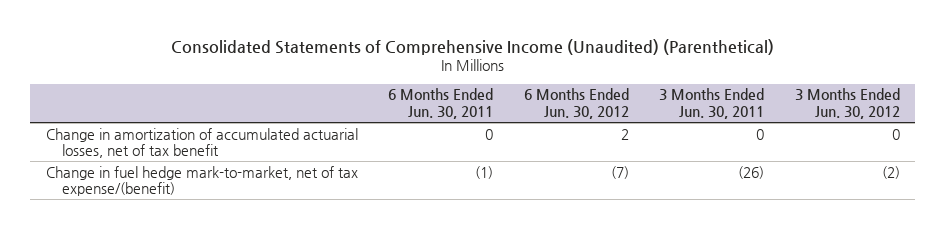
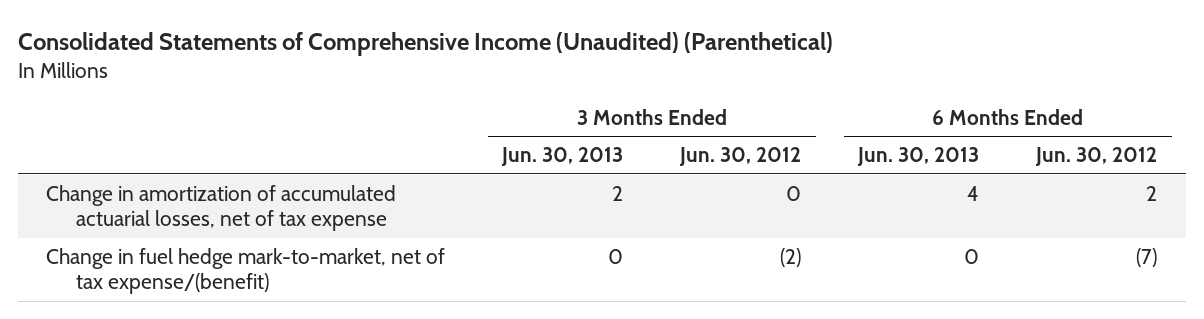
[388,88,494,120] 6 Months Ended Jun. 30, 2011 -> none
[659,88,765,120] 3 Months Ended Jun. 30, 2011 -> none
none -> [501,147,624,167] Jun. 30, 2013
none -> [857,147,980,167] Jun. 30, 2013
[45,127,358,159] Change in amortization of accumulated actuarial losses, net of tax benefit -> [46,184,397,232] Change in amortization of accumulated actuarial losses, net of tax expense

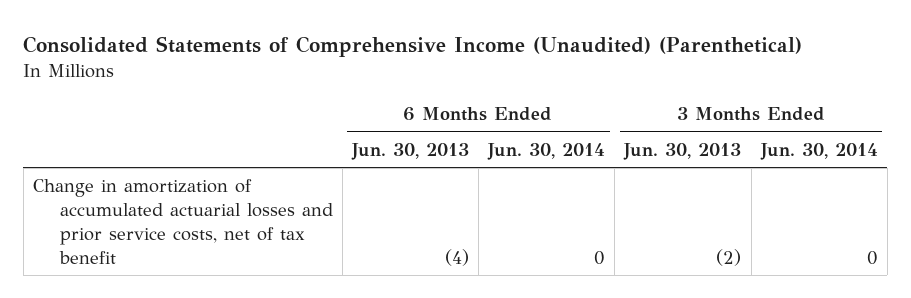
[679,147,802,167] Jun. 30, 2012 -> none
[1035,147,1158,167] Jun. 30, 2012 -> none
none -> [487,142,606,160] Jun. 30, 2014
none -> [759,142,878,160] Jun. 30, 2014
[46,247,446,295] Change in fuel hedge mark-to-market, net of tax expense/(benefit) -> none
[46,184,397,232] Change in amortization of accumulated actuarial losses, net of tax expense -> [32,179,333,264] Change in amortization of accumulated actuarial losses and prior service costs, net of tax benefit
[612,185,624,201] 2 -> [716,248,742,266] (2)
[967,185,980,201] 4 -> [444,248,469,266] (4)

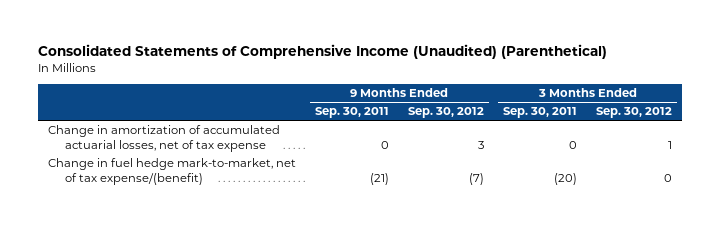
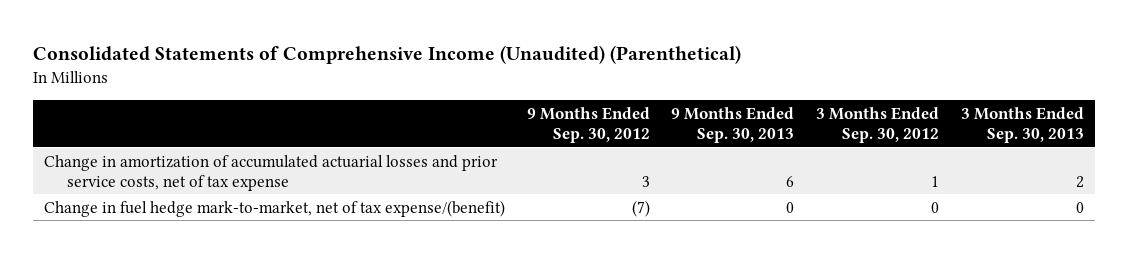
[314,107,389,119] Sep. 30, 2011 -> none
[502,107,577,119] Sep. 30, 2011 -> none
none -> [671,106,795,144] 9 Months Ended Sep. 30, 2013
none -> [960,106,1084,144] 3 Months Ended Sep. 30, 2013
[47,125,280,153] Change in amortization of accumulated actuarial losses, net of tax expense -> [44,154,499,191] Change in amortization of accumulated actuarial losses and prior service costs, net of tax expense

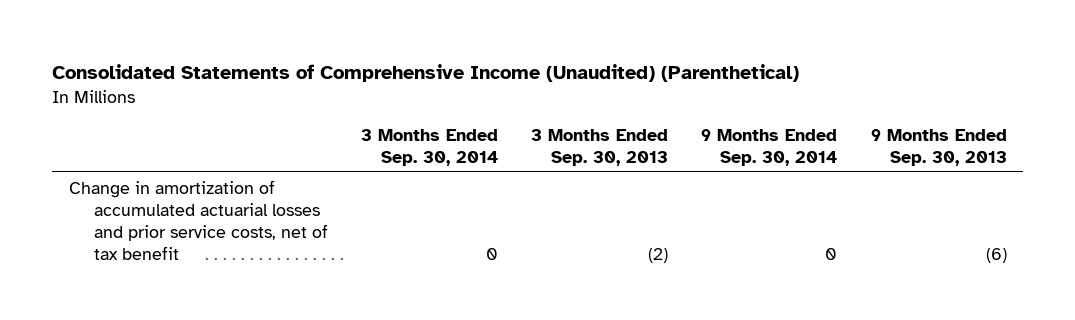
[526,106,650,144] 9 Months Ended Sep. 30, 2012 -> none
[816,106,940,144] 3 Months Ended Sep. 30, 2012 -> none
none -> [360,129,498,167] 3 Months Ended Sep. 30, 2014
none -> [701,129,838,167] 9 Months Ended Sep. 30, 2014
[44,199,506,217] Change in fuel hedge mark-to-market, net of tax expense/(benefit) -> none
[44,154,499,191] Change in amortization of accumulated actuarial losses and prior service costs, net of tax expense -> [68,179,328,260] Change in amortization of accumulated actuarial losses and prior service costs, net of tax benefit
[786,175,795,187] 6 -> [985,247,1007,263] (6)
[1075,175,1084,188] 2 -> [648,247,669,263] (2)

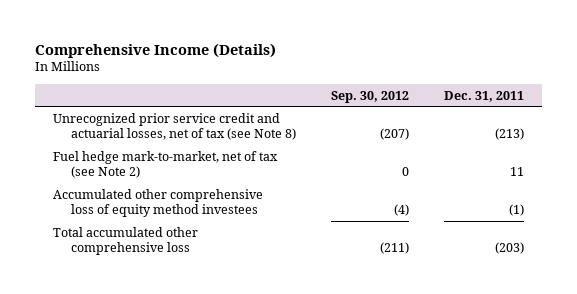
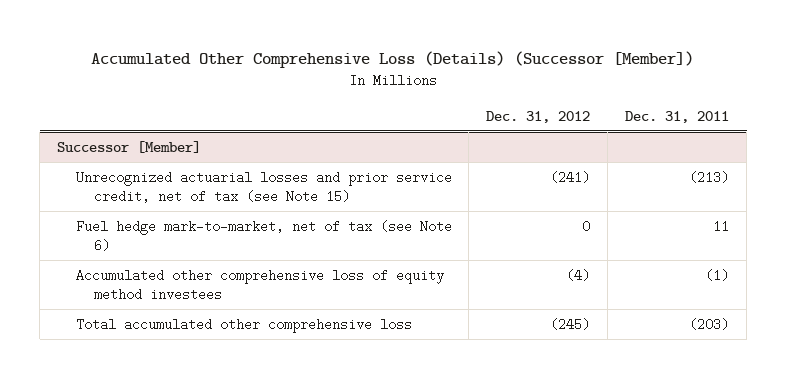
[35,42,277,58] Comprehensive Income (Details) -> [91,50,695,68] Accumulated Other Comprehensive Loss (Details) (Successor [Member])
[330,90,409,103] Sep. 30, 2012 -> none
none -> [486,110,591,123] Dec. 31, 2012
none -> [56,140,201,153] Successor [Member]
[52,112,296,140] Unrecognized prior service credit and actuarial losses, net of tax (see Note 8) -> [75,170,452,203] Unrecognized actuarial losses and prior service credit, net of tax (see Note 15)
[52,150,278,178] Fuel hedge mark-to-market, net of tax (see Note 2) -> [75,219,452,252] Fuel hedge mark-to-market, net of tax (see Note 6)

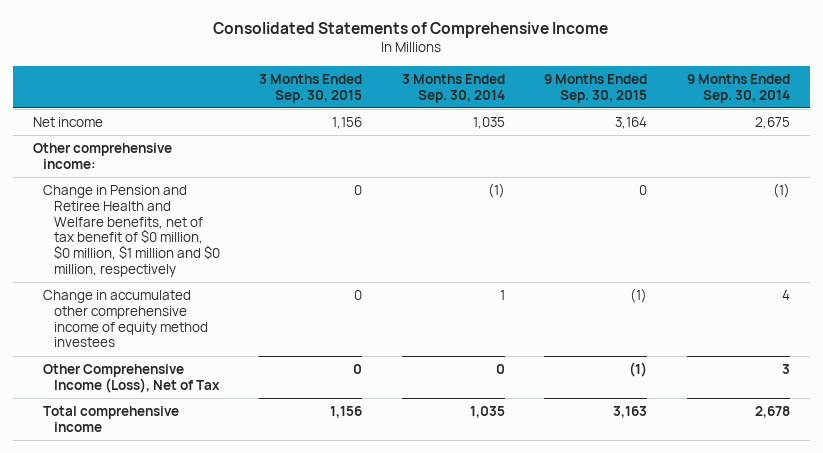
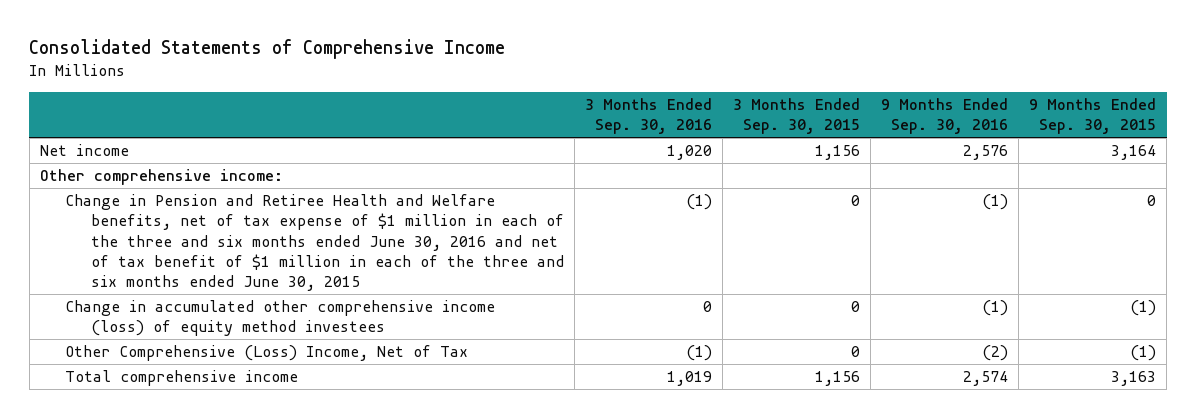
[401,73,505,103] 3 Months Ended Sep. 30, 2014 -> none
[687,73,791,103] 9 Months Ended Sep. 30, 2014 -> none
none -> [584,97,712,135] 3 Months Ended Sep. 30, 2016
none -> [881,97,1009,135] 9 Months Ended Sep. 30, 2016
[43,185,220,278] Change in Pension and Retiree Health and Welfare benefits, net of tax benefit of $0 million, $0 million, $1 million and $0 million, respectively -> [65,194,564,292] Change in Pension and Retiree Health and Welfare benefits, net of tax expense of $1 million in each of the three and six months ended June 30, 2016 and net of tax benefit of $1 million in each of the three and six months ended June 30, 2015
[43,290,208,348] Change in accumulated other comprehensive income of equity method investees -> [65,300,496,337] Change in accumulated other comprehensive income (loss) of equity method investees
[43,364,220,393] Other Comprehensive Income (Loss), Net of Tax -> [65,345,469,362] Other Comprehensive (Loss) Income, Net of Tax

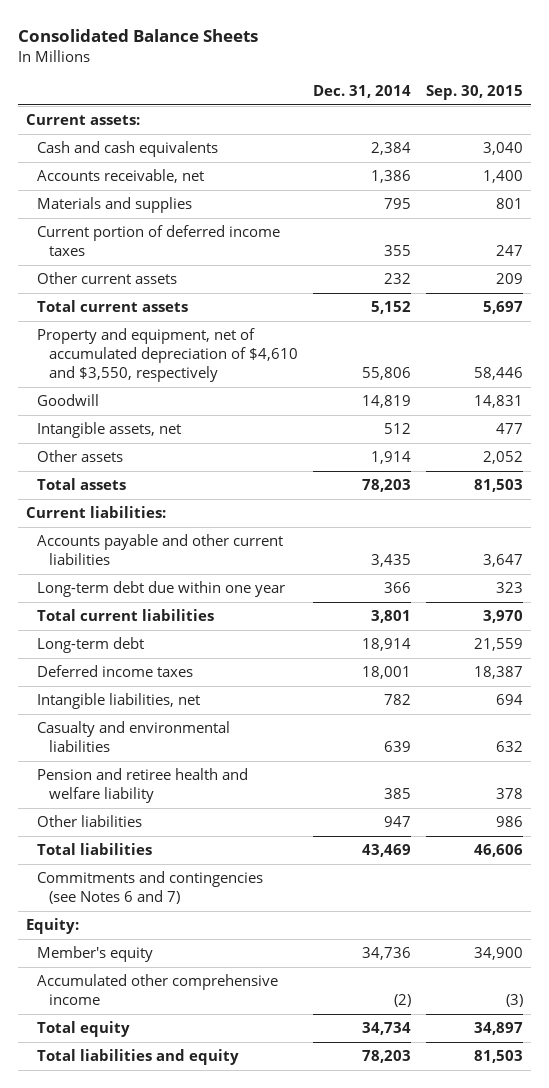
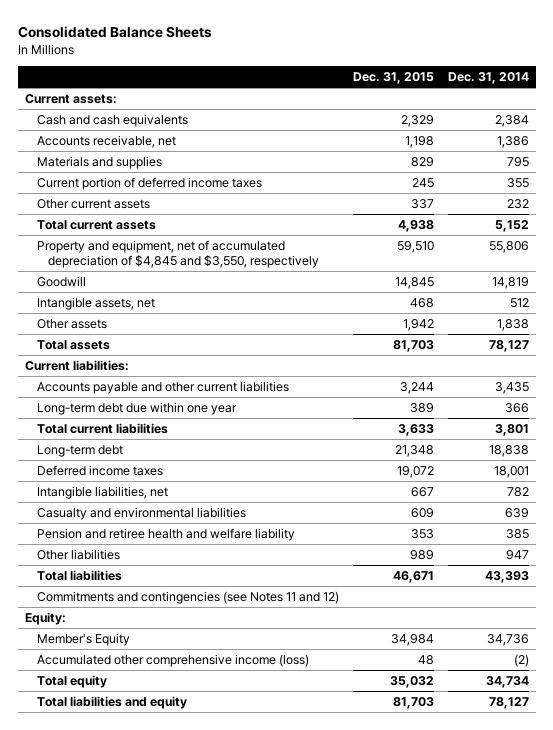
[426,85,524,101] Sep. 30, 2015 -> none
none -> [352,71,434,84] Dec. 31, 2015
[37,328,298,383] Property and equipment, net of accumulated depreciation of $4,610 and $3,550, respectively -> [36,239,320,269] Property and equipment, net of accumulated depreciation of $4,845 and $3,550, respectively
[371,451,412,465] 1,914 -> [496,318,529,331] 1,838
[362,479,412,493] 78,203 -> [488,339,529,352] 78,127
[362,638,412,652] 18,914 -> [488,444,529,457] 18,838
[362,844,412,858] 43,469 -> [484,570,529,583] 43,393
[37,871,264,905] Commitments and contingencies (see Notes 6 and 7) -> [36,590,339,604] Commitments and contingencies (see Notes 11 and 12)
[37,946,154,963] Member's equity -> [36,632,130,646] Member's Equity
[37,974,279,1006] Accumulated other comprehensive income -> [36,653,309,667] Accumulated other comprehensive income (loss)
[362,1050,412,1064] 78,203 -> [488,696,529,709] 78,127

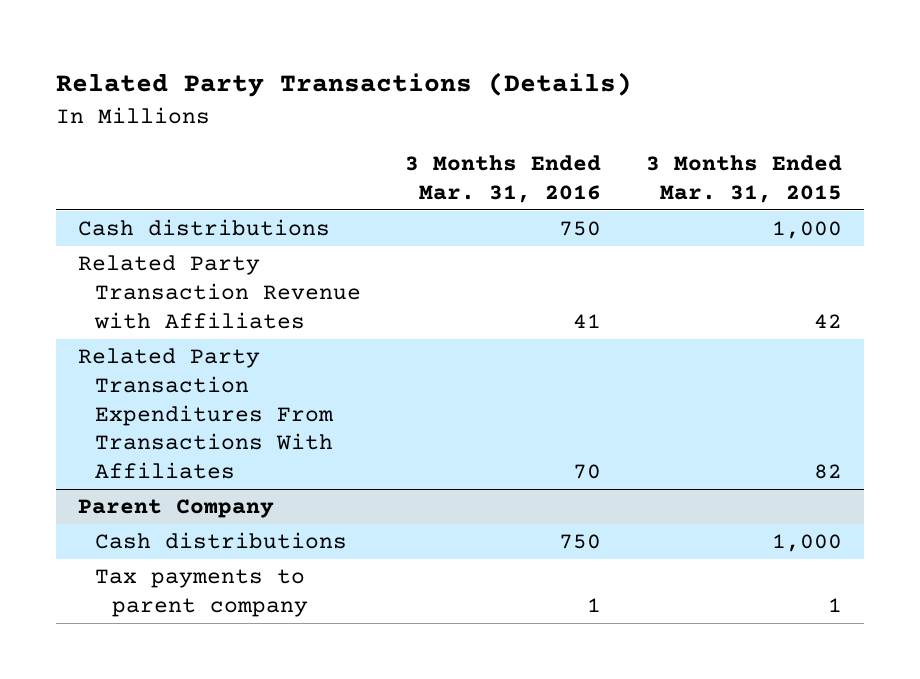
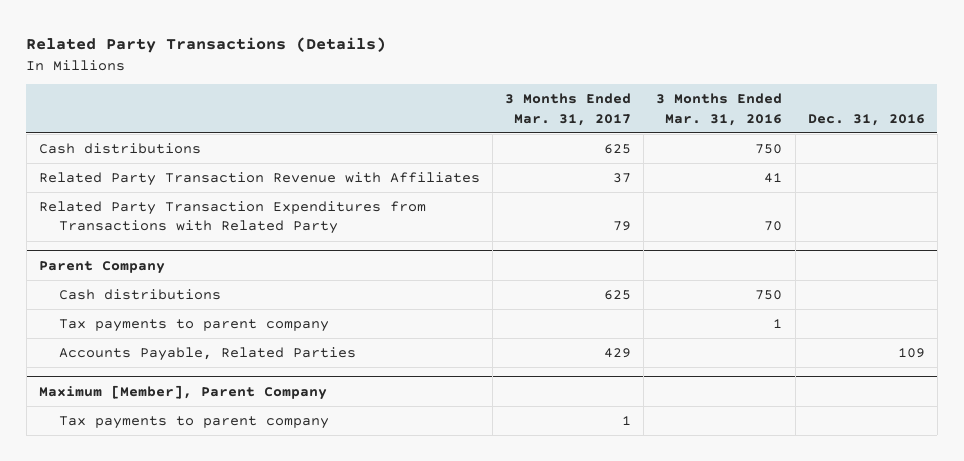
[645,155,842,203] 3 Months Ended Mar. 31, 2015 -> none
none -> [505,93,632,126] 3 Months Ended Mar. 31, 2017
none -> [807,113,925,126] Dec. 31, 2016
[77,348,334,479] Related Party Transaction Expenditures From Transactions With Affiliates -> [38,201,426,235] Related Party Transaction Expenditures from Transactions with Related Party
none -> [58,347,356,362] Accounts Payable, Related Parties
none -> [38,384,327,400] Maximum [Member], Parent Company
none -> [58,416,329,430] Tax payments to parent company

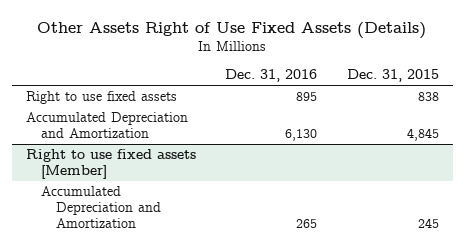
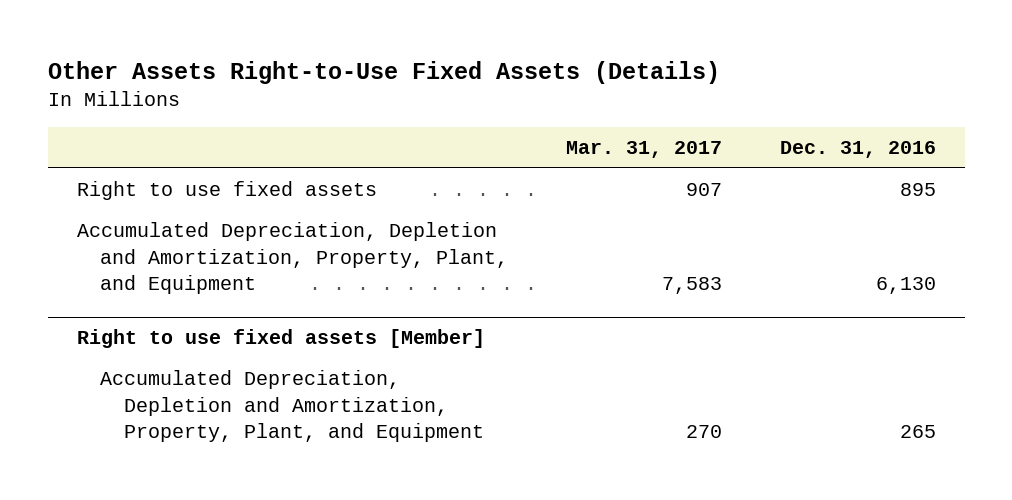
[37,21,427,39] Other Assets Right of Use Fixed Assets (Details) -> [47,60,720,84] Other Assets Right-to-Use Fixed Assets (Details)
[346,69,439,83] Dec. 31, 2015 -> none
none -> [565,140,722,158] Mar. 31, 2017
[26,112,189,139] Accumulated Depreciation and Amortization -> [76,222,509,294] Accumulated Depreciation, Depletion and Amortization, Property, Plant, and Equipment
[40,186,161,228] Accumulated Depreciation and Amortization -> [100,370,484,442] Accumulated Depreciation, Depletion and Amortization, Property, Plant, and Equipment

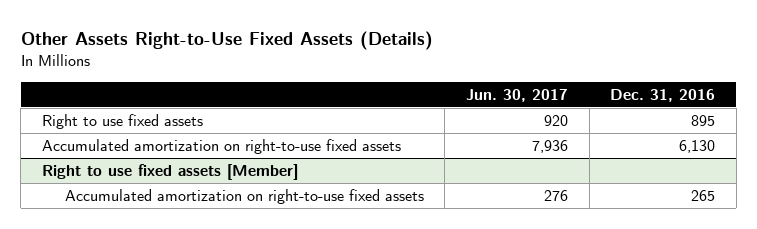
[565,140,722,158] Mar. 31, 2017 -> none
none -> [465,88,568,102] Jun. 30, 2017
[76,222,509,294] Accumulated Depreciation, Depletion and Amortization, Property, Plant, and Equipment -> [41,138,401,154] Accumulated amortization on right-to-use fixed assets
[100,370,484,442] Accumulated Depreciation, Depletion and Amortization, Property, Plant, and Equipment -> [64,188,424,204] Accumulated amortization on right-to-use fixed assets

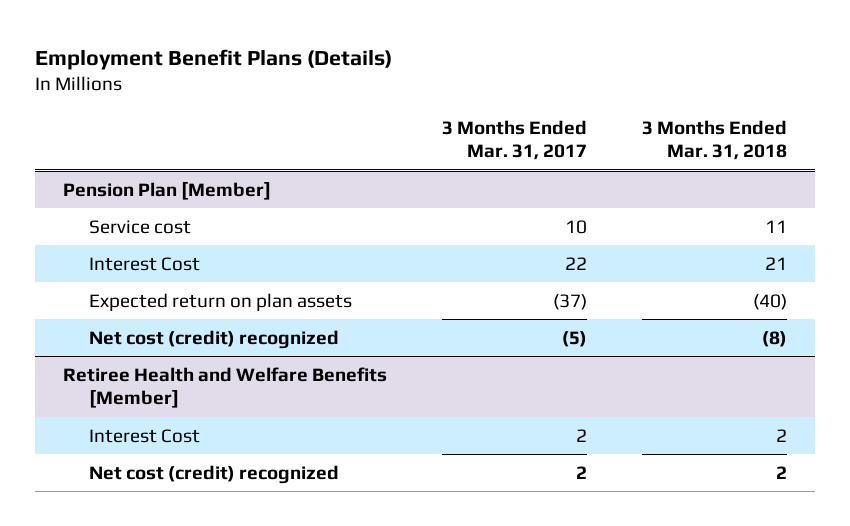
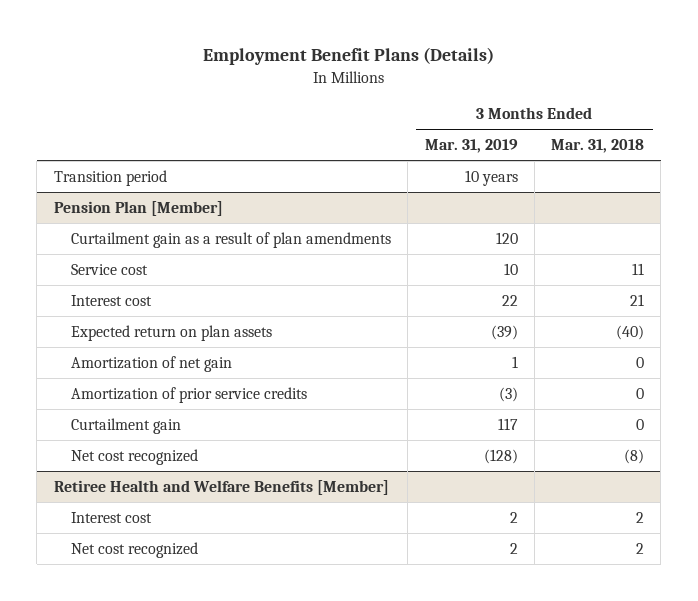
[442,119,588,161] 3 Months Ended Mar. 31, 2017 -> none
none -> [424,139,518,154] Mar. 31, 2019
none -> [53,169,167,186] Transition period
none -> [70,231,391,248] Curtailment gain as a result of plan amendments
[88,256,200,271] Interest Cost -> [70,294,152,306] Interest cost
none -> [70,355,232,372] Amortization of net gain
none -> [70,386,307,403] Amortization of prior service credits
none -> [70,417,181,434] Curtailment gain
[88,329,339,349] Net cost (credit) recognized -> [70,448,198,465] Net cost recognized
[88,428,200,443] Interest Cost -> [70,511,152,523] Interest cost
[88,464,339,484] Net cost (credit) recognized -> [70,541,198,558] Net cost recognized

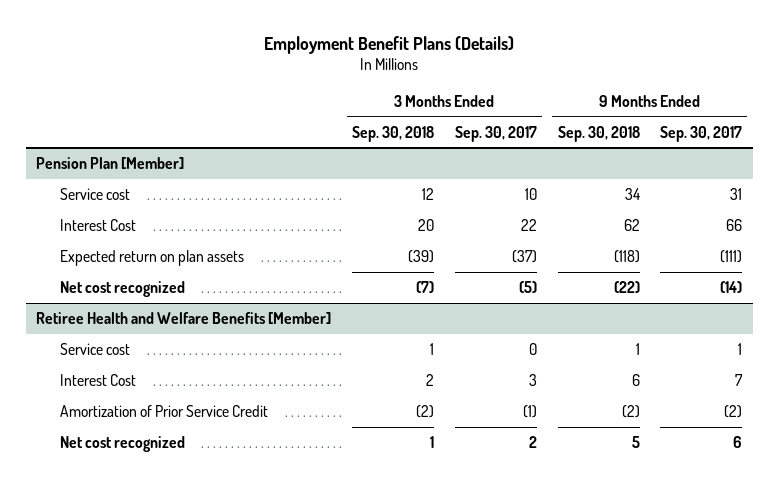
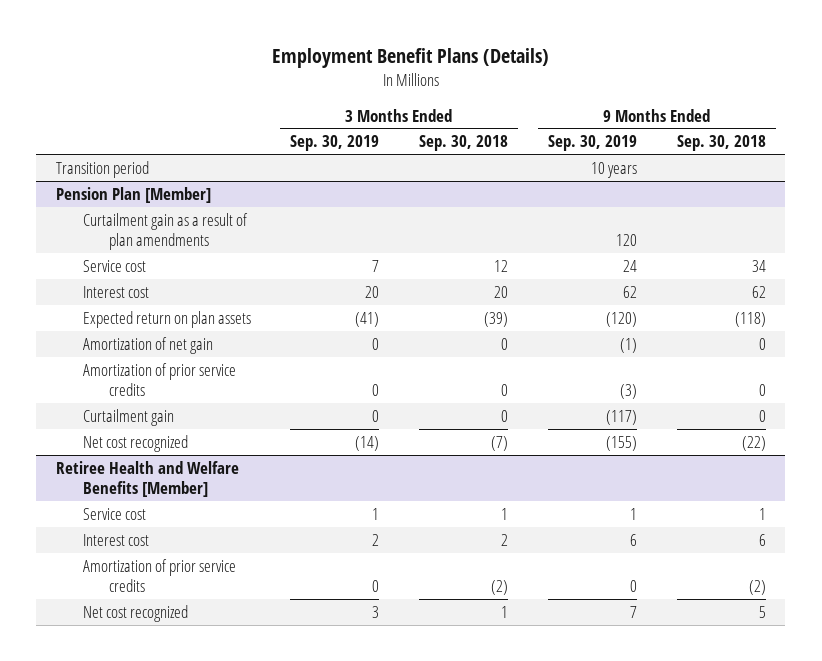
[454,125,537,142] Sep. 30, 2017 -> none
[660,125,743,142] Sep. 30, 2017 -> none
none -> [290,135,380,152] Sep. 30, 2019
none -> [547,135,637,152] Sep. 30, 2019
none -> [56,160,150,178] Transition period
none -> [82,212,248,251] Curtailment gain as a result of plan amendments
[60,218,137,231] Interest Cost -> [82,285,149,298] Interest cost
none -> [82,336,213,354] Amortization of net gain
none -> [82,362,236,397] Amortization of prior service credits
none -> [82,408,174,426] Curtailment gain
[60,373,137,386] Interest Cost -> [82,533,149,546] Interest cost
[60,404,269,417] Amortization of Prior Service Credit -> [82,558,236,593] Amortization of prior service credits

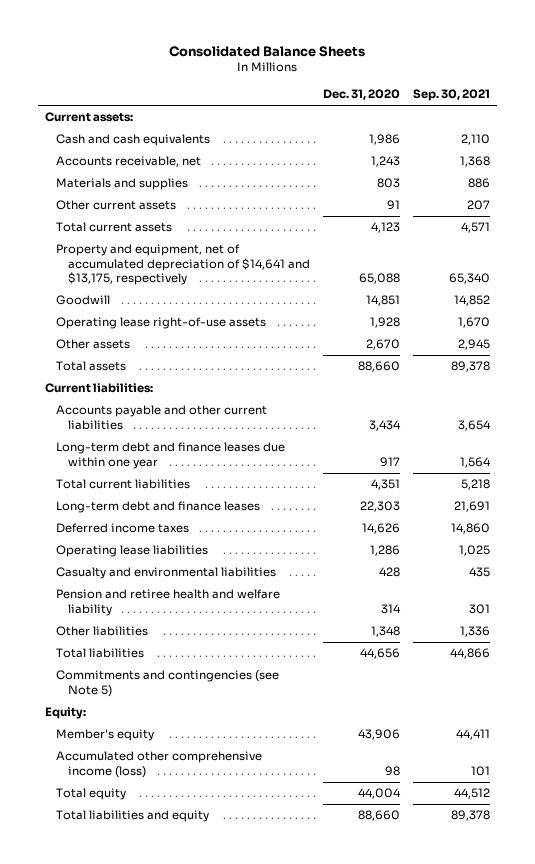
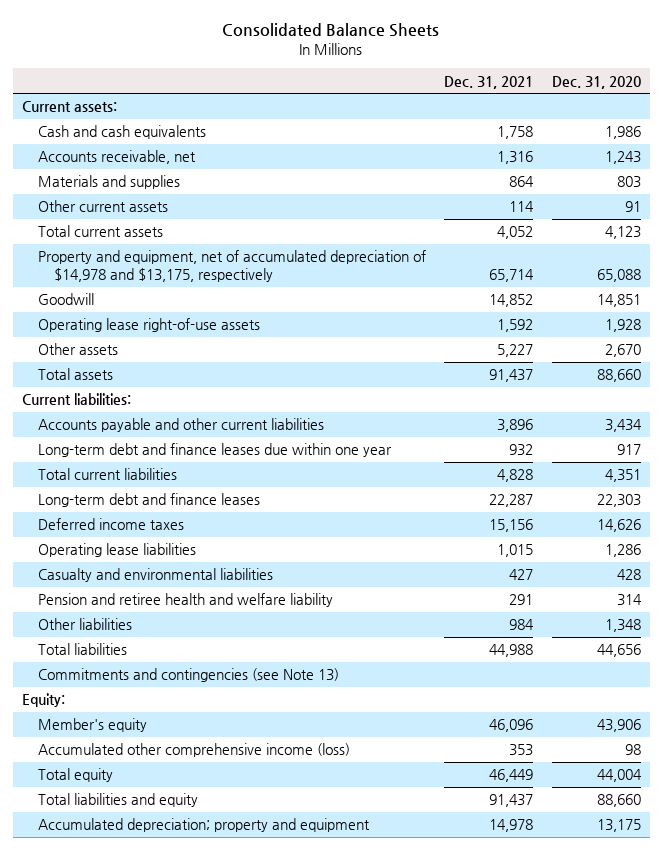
[413,89,491,102] Sep. 30, 2021 -> none
none -> [444,75,534,89] Dec. 31, 2021
[56,244,310,285] Property and equipment, net of accumulated depreciation of $14,641 and $13,175, respectively -> [38,250,427,283] Property and equipment, net of accumulated depreciation of $14,978 and $13,175, respectively
[56,670,280,697] Commitments and contingencies (see Note 5) -> [38,668,340,683] Commitments and contingencies (see Note 13)
none -> [38,818,371,833] Accumulated depreciation; property and equipment

